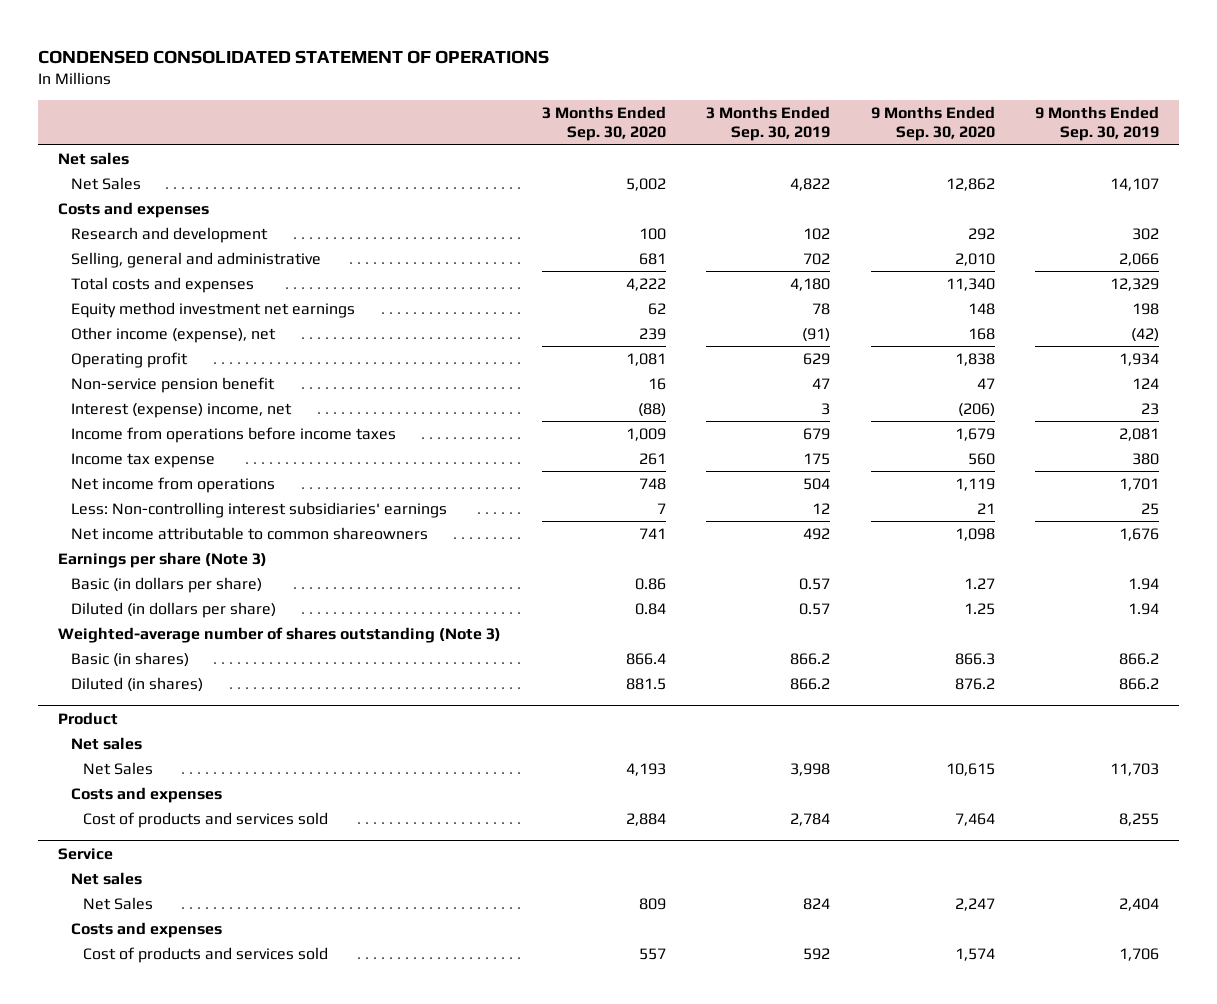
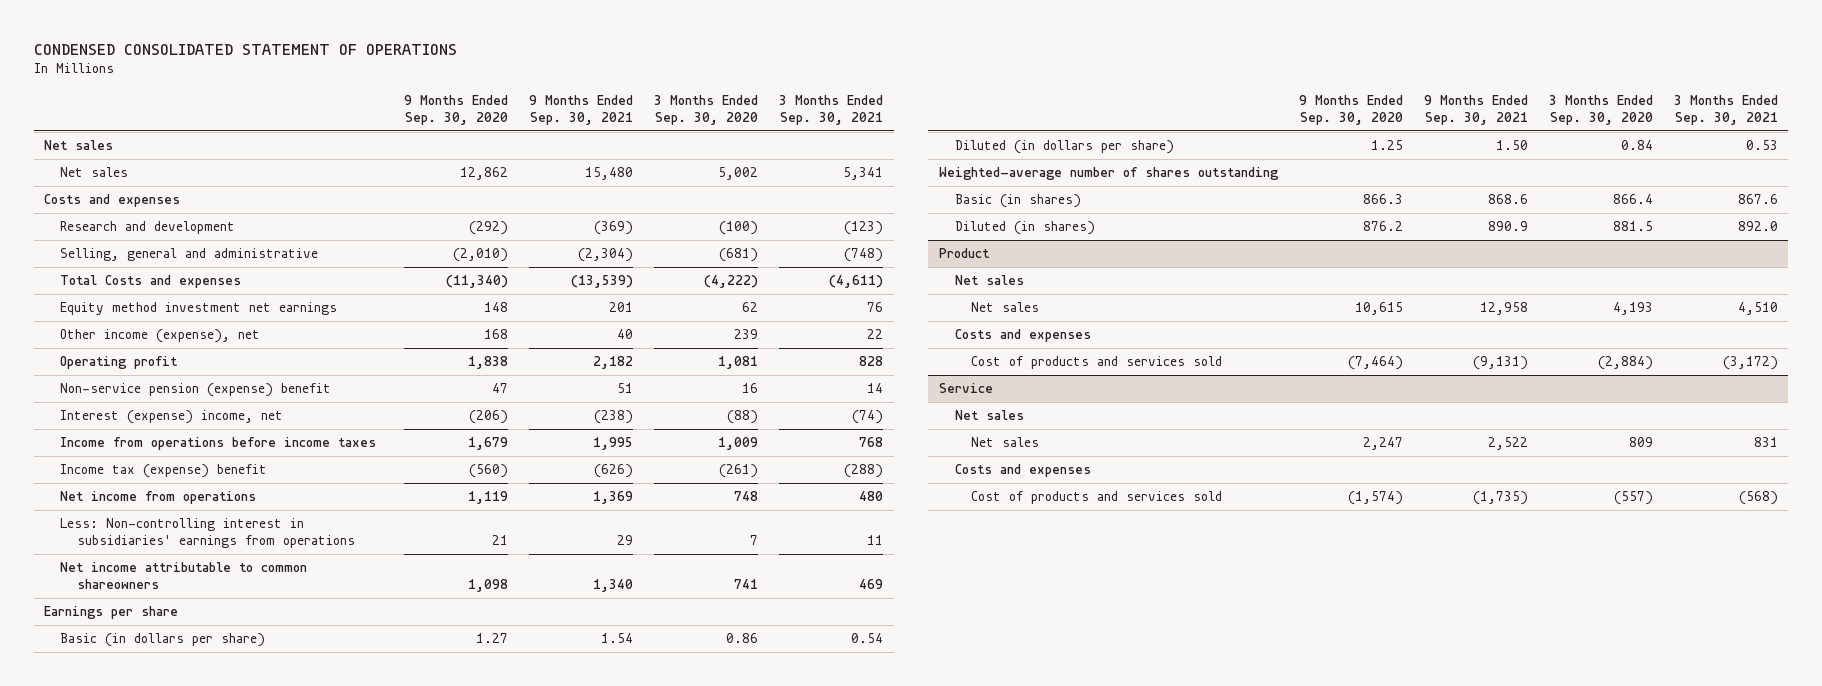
[706,105,831,142] 3 Months Ended Sep. 30, 2019 -> none
[1035,105,1160,142] 9 Months Ended Sep. 30, 2019 -> none
none -> [529,95,634,125] 9 Months Ended Sep. 30, 2021
none -> [779,95,884,125] 3 Months Ended Sep. 30, 2021
[70,176,141,190] Net Sales -> [60,167,129,178] Net sales
[638,227,666,240] 100 -> [719,221,759,236] (100)
[967,227,995,240] 292 -> [469,221,509,236] (292)
[638,252,666,265] 681 -> [719,248,759,263] (681)
[954,252,995,266] 2,010 -> [453,248,509,263] (2,010)
[70,276,254,293] Total costs and expenses -> [60,275,242,289] Total Costs and expenses
[625,277,666,291] 4,222 -> [704,275,759,289] (4,222)
[945,277,995,291] 11,340 -> [446,275,509,289] (11,340)
[70,376,275,393] Non-service pension benefit -> [60,383,332,398] Non-service pension (expense) benefit
[70,452,215,468] Income tax expense -> [60,464,268,479] Income tax (expense) benefit
[638,452,666,465] 261 -> [719,464,759,479] (261)
[967,452,995,465] 560 -> [469,464,509,479] (560)
[70,501,447,518] Less: Non-controlling interest subsidiaries' earnings -> [60,518,355,548] Less: Non-controlling interest in subsidiaries' earnings from operations
[58,551,268,568] Earnings per share (Note 3) -> [44,606,179,620] Earnings per share
[58,626,502,643] Weighted-average number of shares outstanding (Note 3) -> [938,167,1279,181] Weighted-average number of shares outstanding
[83,761,154,775] Net Sales -> [971,302,1040,313] Net sales
[625,812,666,826] 2,884 -> [1597,356,1653,371] (2,884)
[954,812,995,826] 7,464 -> [1347,356,1403,371] (7,464)
[83,896,154,910] Net Sales -> [971,437,1040,448] Net sales
[638,947,666,960] 557 -> [1613,491,1653,506] (557)
[954,947,995,961] 1,574 -> [1347,491,1403,506] (1,574)

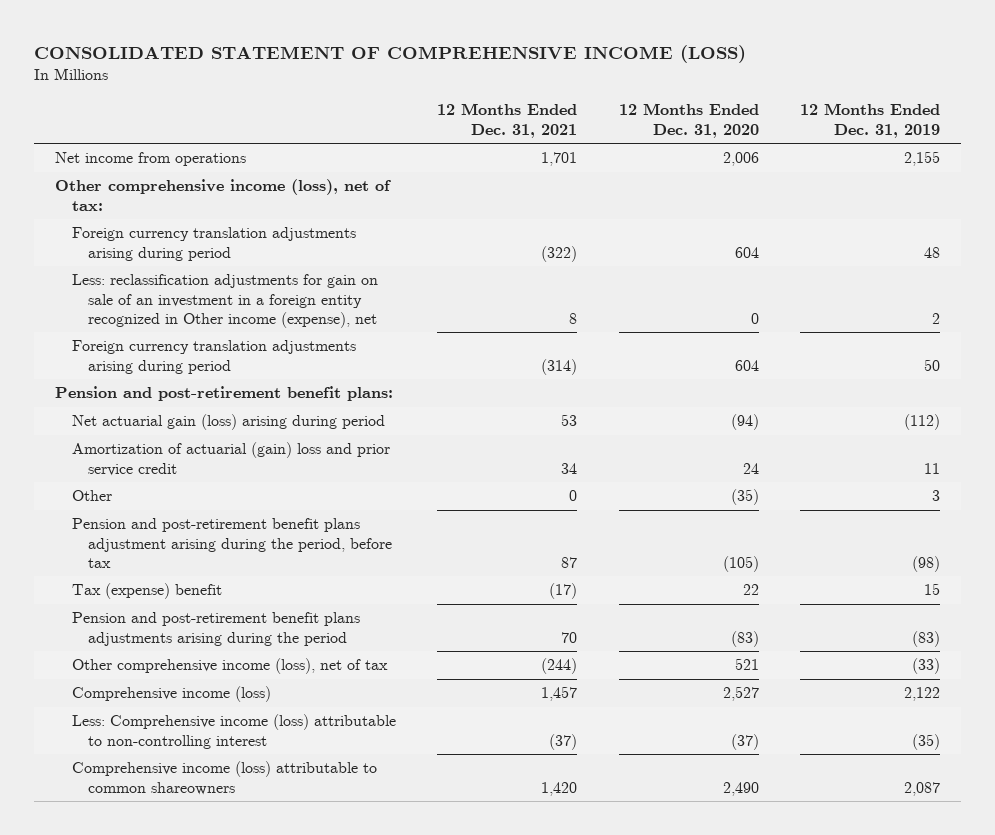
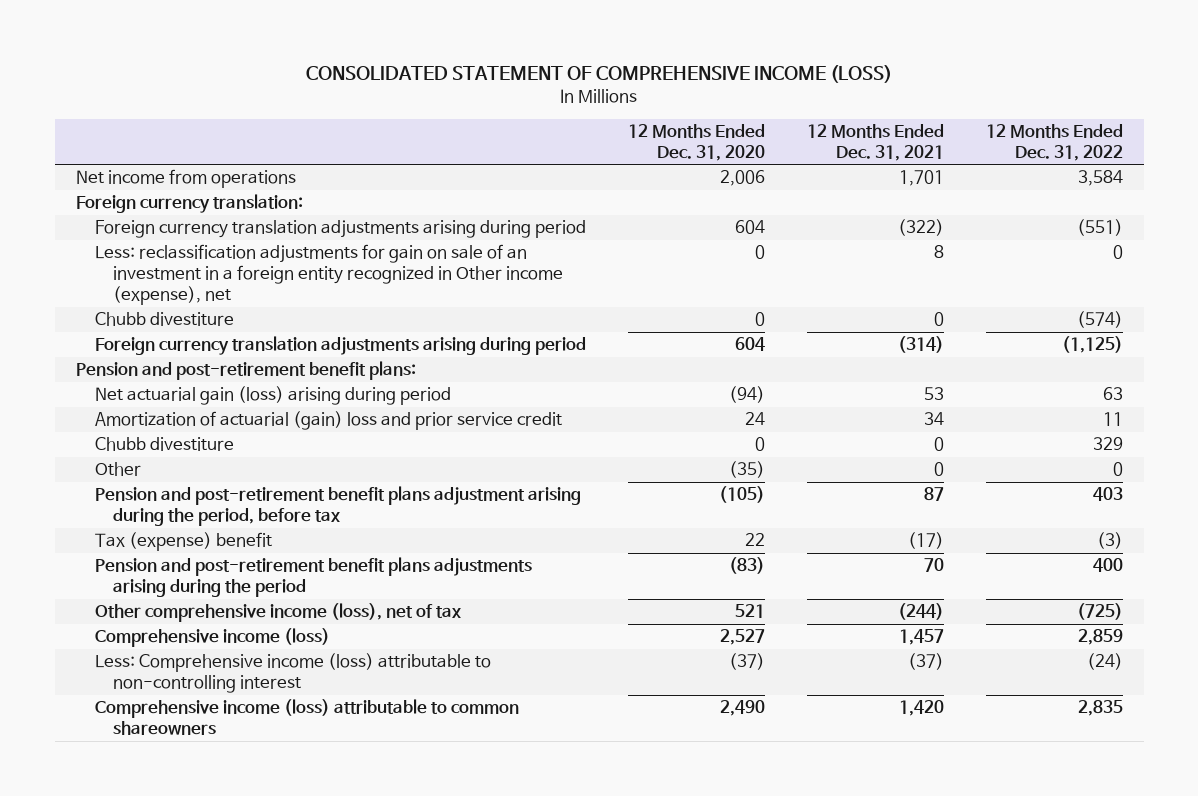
[800,103,941,138] 12 Months Ended Dec. 31, 2019 -> none
none -> [985,124,1123,161] 12 Months Ended Dec. 31, 2022
[54,179,391,211] Other comprehensive income (loss), net of tax: -> none
none -> [75,194,303,214] Foreign currency translation:
none -> [94,312,234,327] Chubb divestiture
none -> [94,437,234,452] Chubb divestiture

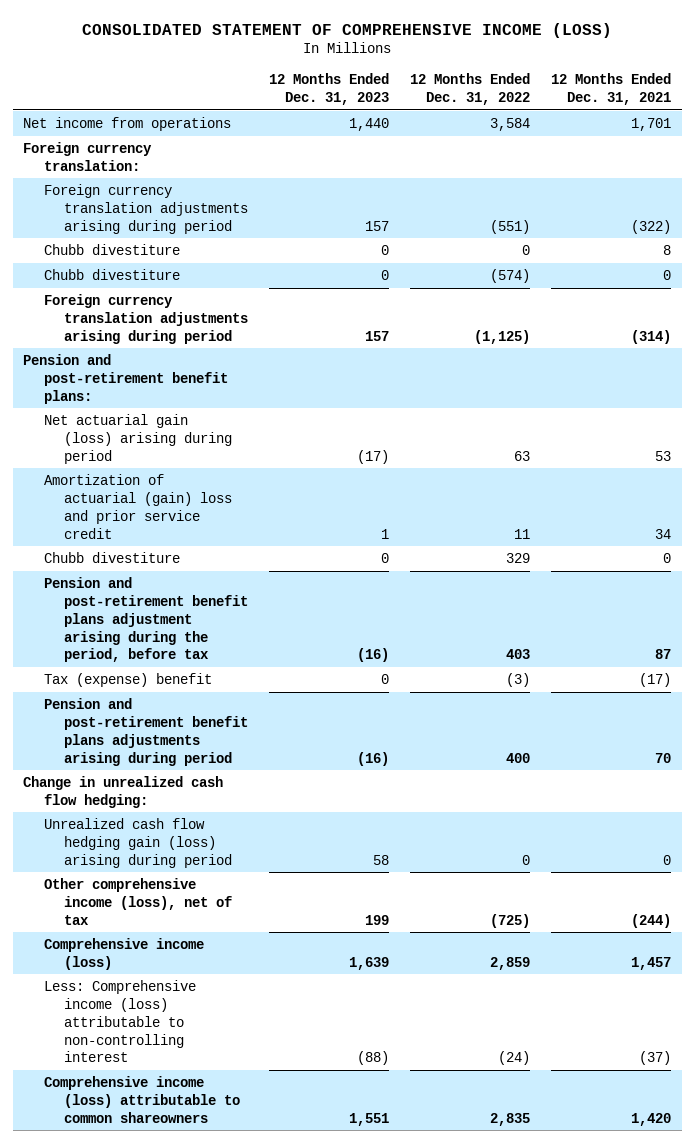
[627,124,765,161] 12 Months Ended Dec. 31, 2020 -> none
none -> [269,73,390,105] 12 Months Ended Dec. 31, 2023
[94,244,564,305] Less: reclassification adjustments for gain on sale of an investment in a foreign entity recognized in Other income (expense), net -> none
none -> [43,243,180,255] Chubb divestiture
[94,462,141,477] Other -> none
[94,557,532,598] Pension and post-retirement benefit plans adjustments arising during the period -> [43,697,249,766] Pension and post-retirement benefit plans adjustments arising during period
none -> [23,775,224,808] Change in unrealized cash flow hedging:
none -> [43,817,233,868] Unrealized cash flow hedging gain (loss) arising during period

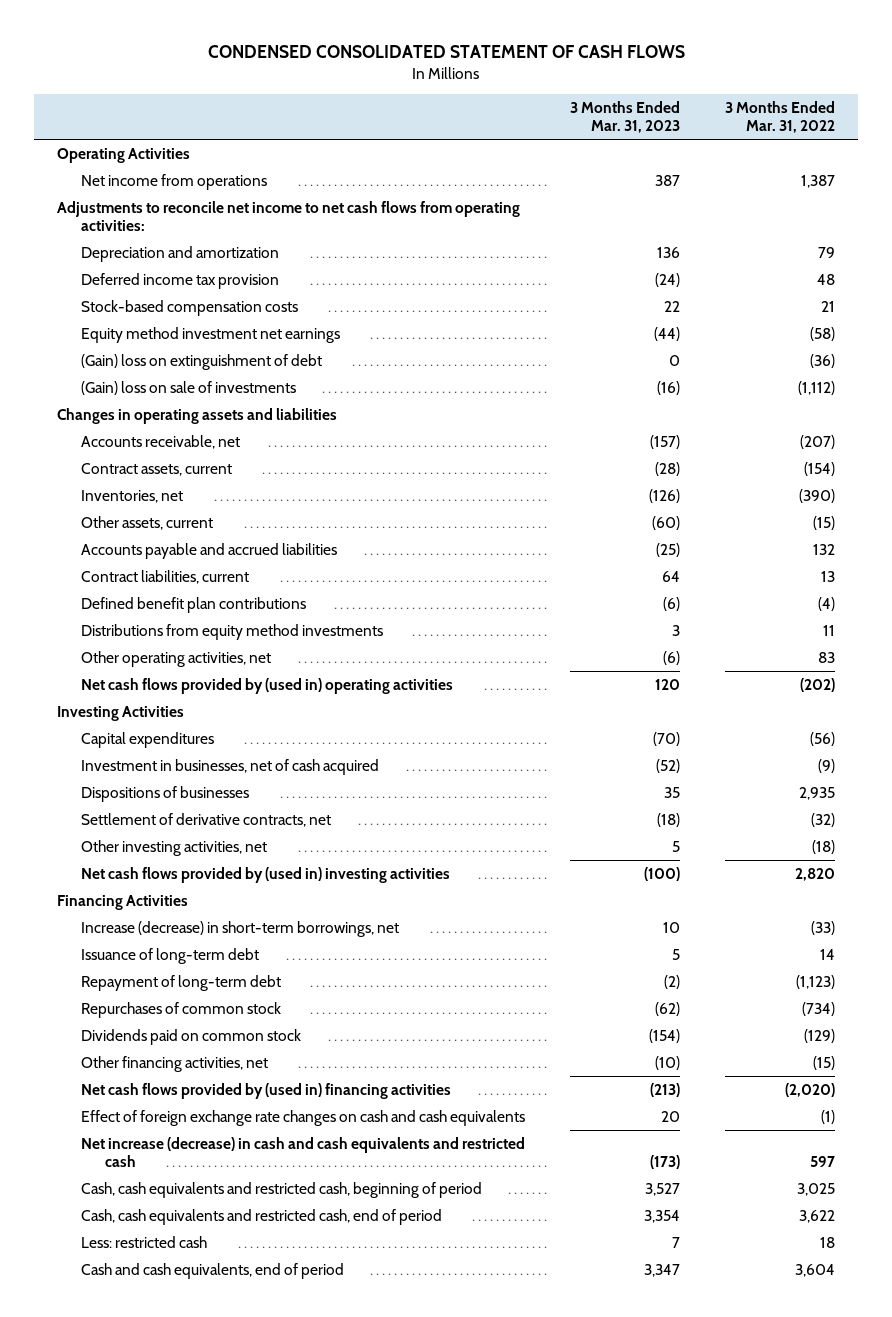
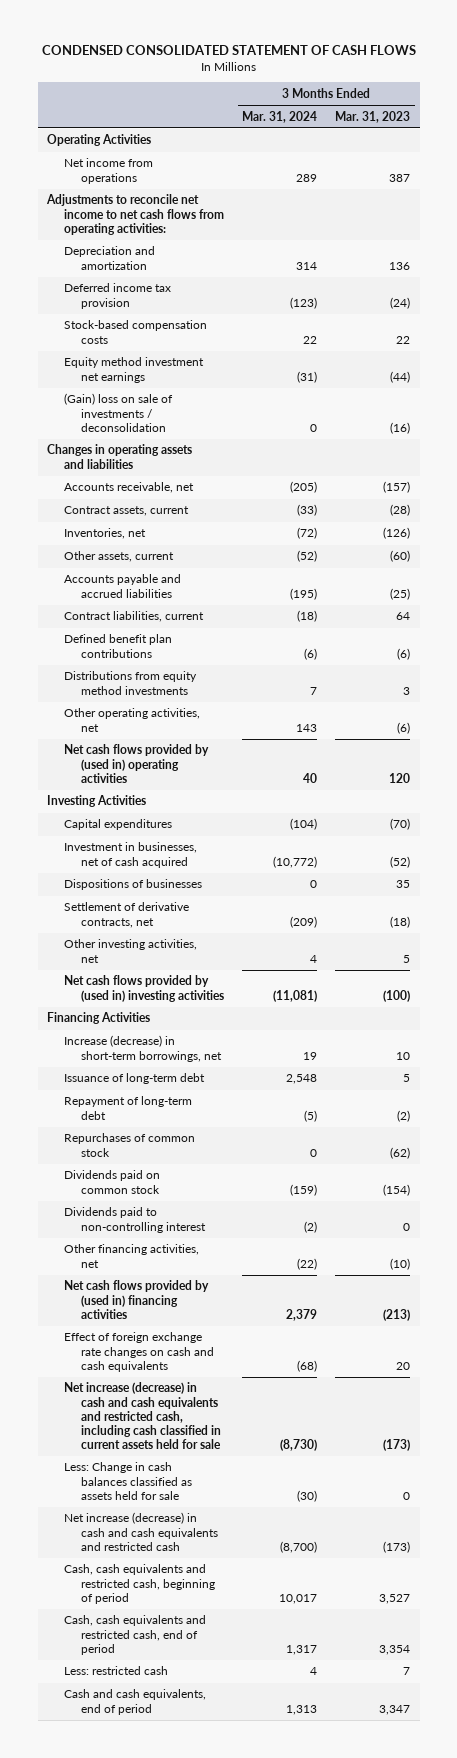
[725,101,836,133] 3 Months Ended Mar. 31, 2022 -> none
none -> [242,110,318,123] Mar. 31, 2024
[80,354,322,371] (Gain) loss on extinguishment of debt -> none
[80,381,296,396] (Gain) loss on sale of investments -> [63,393,173,432] (Gain) loss on sale of investments / deconsolidation
none -> [63,1207,206,1233] Dividends paid to non-controlling interest
none -> [63,1382,221,1449] Net increase (decrease) in cash and cash equivalents and restricted cash, including cash classified in current assets held for sale
none -> [63,1462,192,1500] Less: Change in cash balances classified as assets held for sale

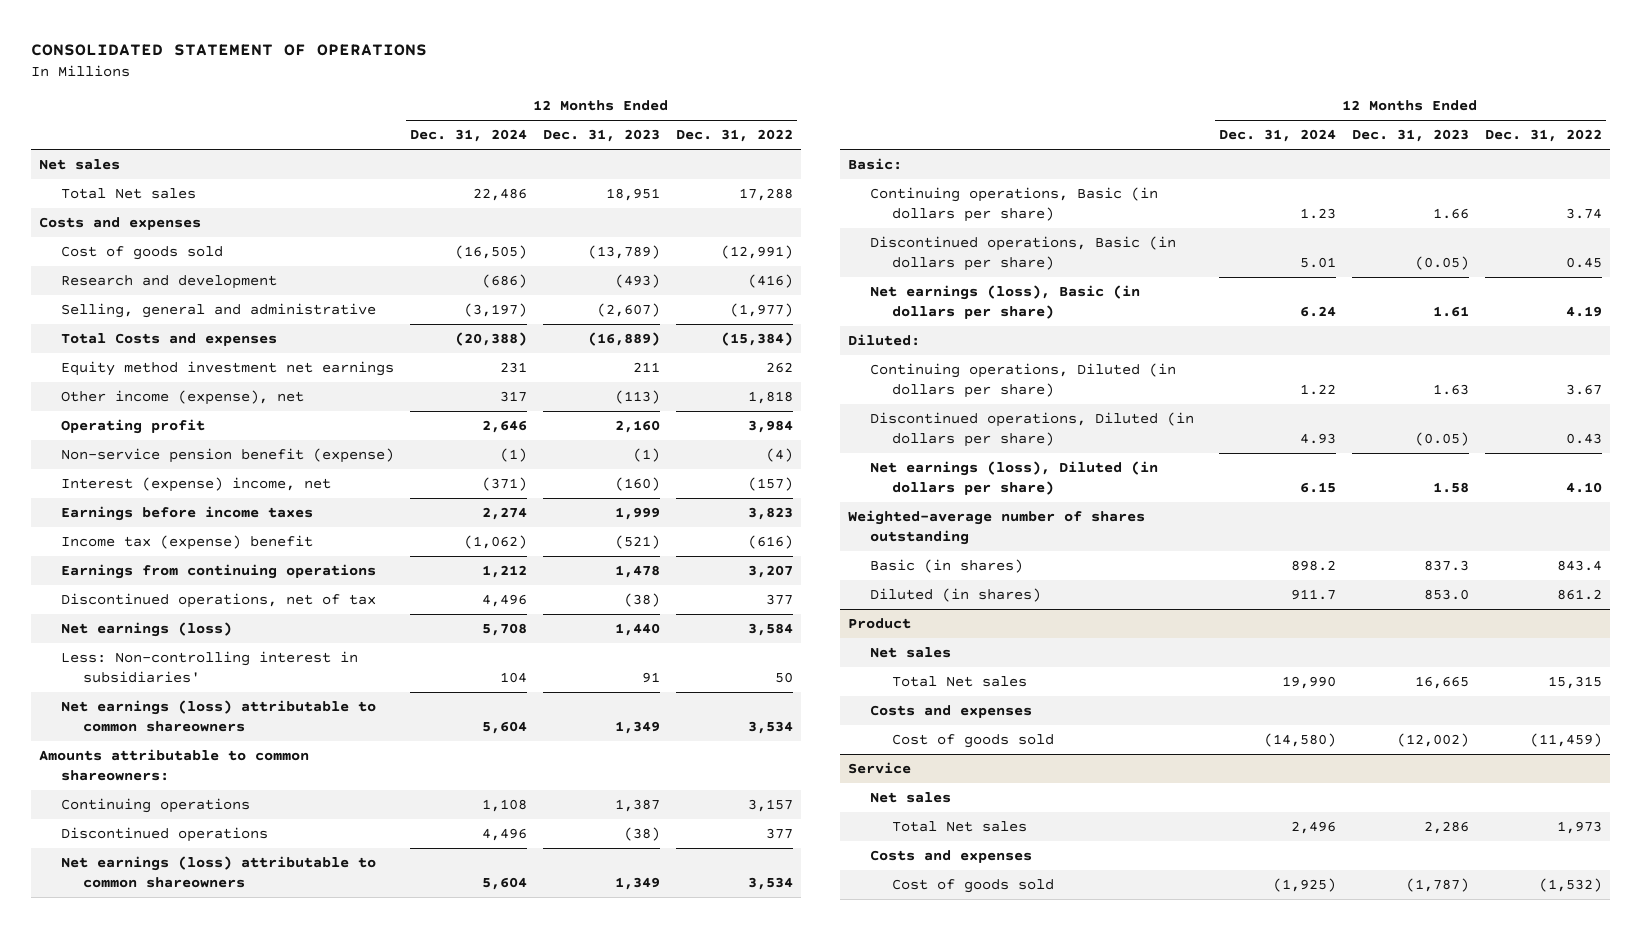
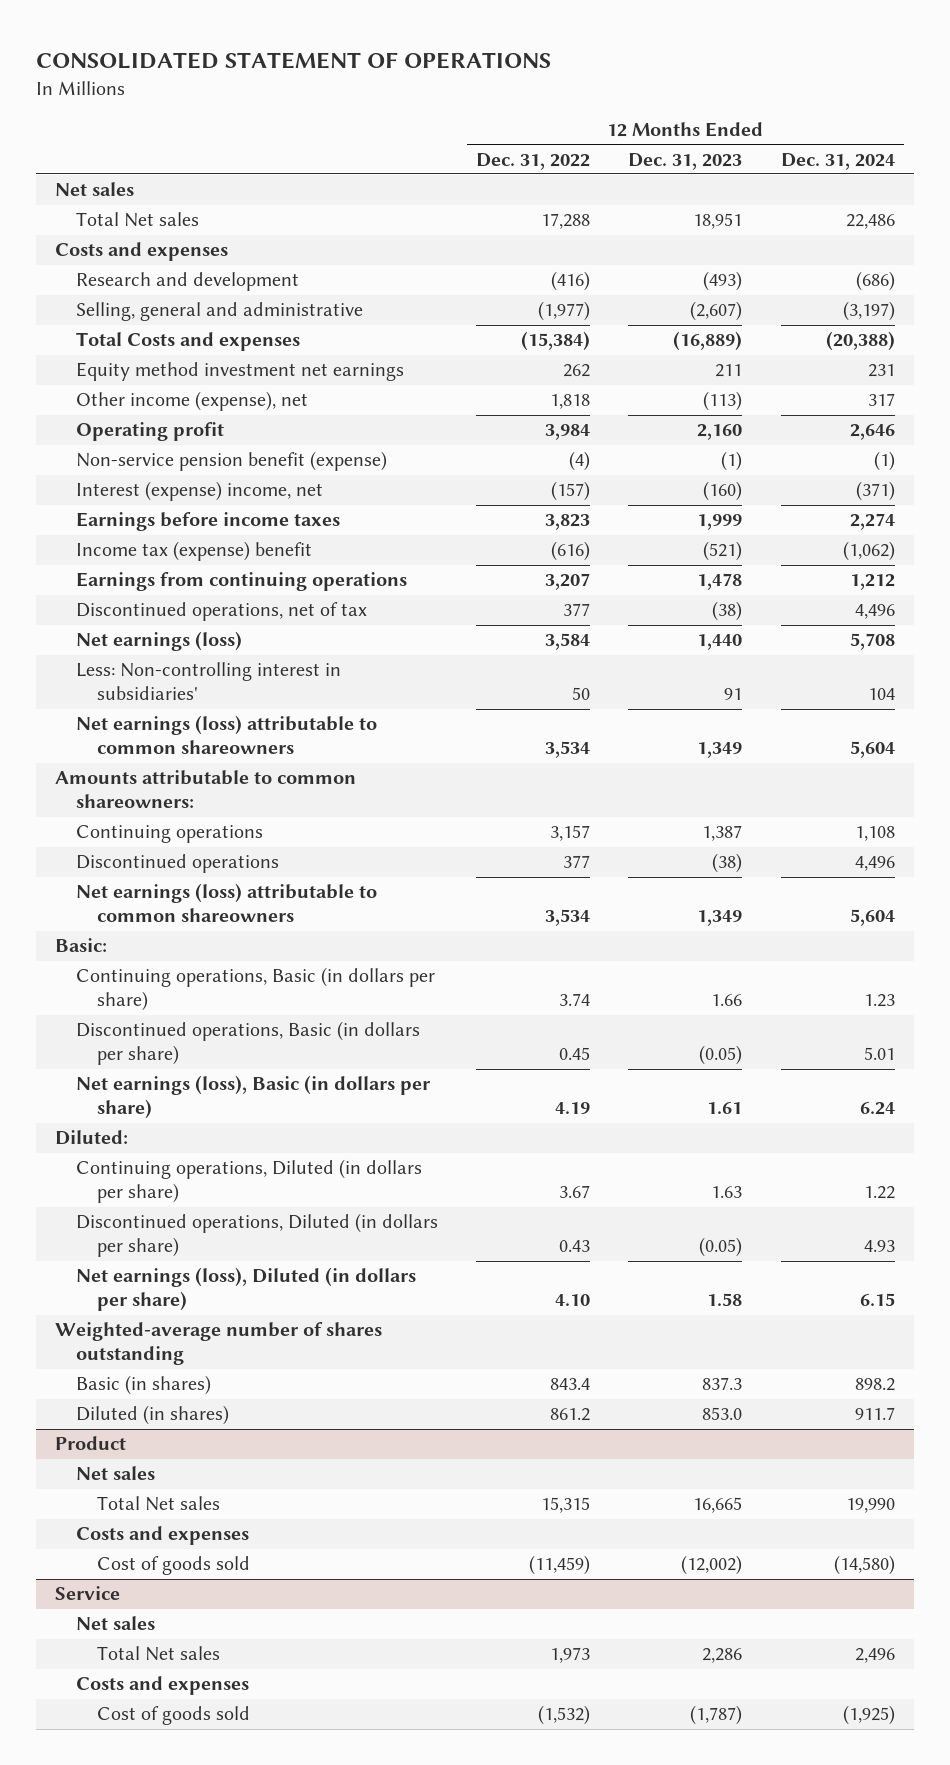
[60,246,223,261] Cost of goods sold -> none

